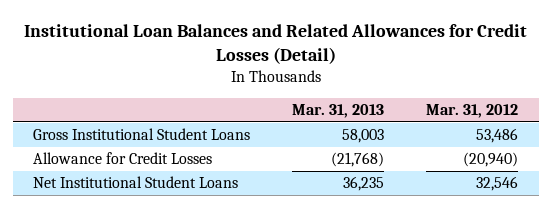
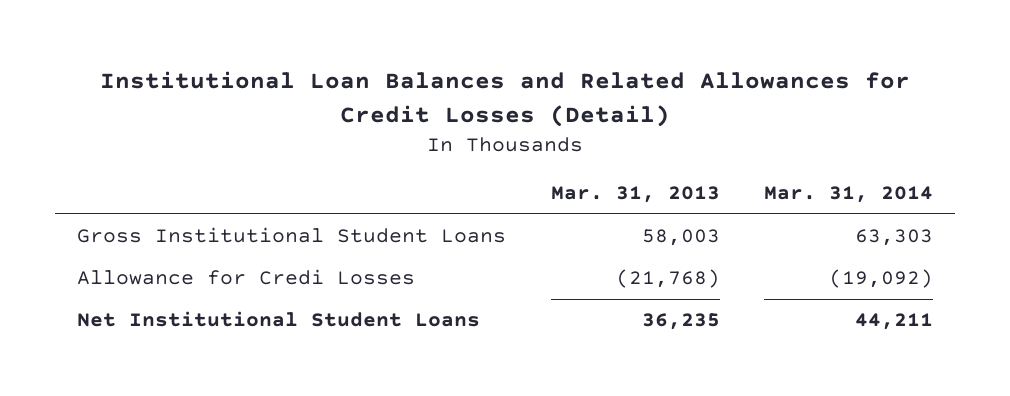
[425,104,518,119] Mar. 31, 2012 -> none
none -> [764,186,934,204] Mar. 31, 2014
[33,152,213,165] Allowance for Credit Losses -> [77,269,416,286] Allowance for Credi Losses

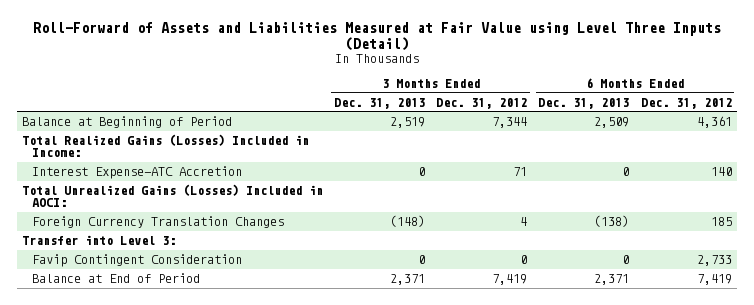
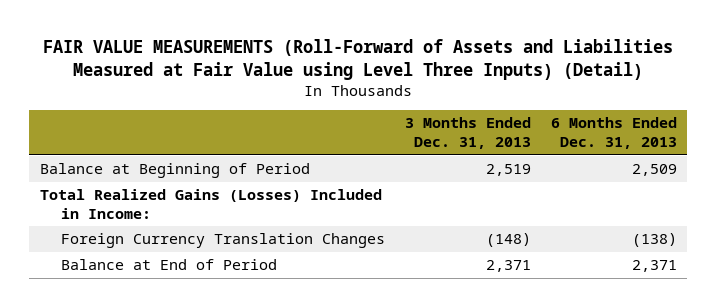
[32,21,721,52] Roll-Forward of Assets and Liabilities Measured at Fair Value using Level Three Inputs (Detail) -> [43,38,674,80] FAIR VALUE MEASUREMENTS (Roll-Forward of Assets and Liabilities Measured at Fair Value using Level Three Inputs) (Detail)
[436,97,528,109] Dec. 31, 2012 -> none
[640,97,732,109] Dec. 31, 2012 -> none
[32,166,243,180] Interest Expense-ATC Accretion -> none
[22,184,324,208] Total Unrealized Gains (Losses) Included in AOCI: -> none
[22,235,177,246] Transfer into Level 3: -> none
[32,254,243,268] Favip Contingent Consideration -> none

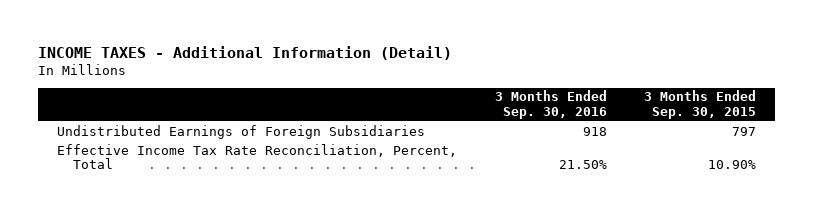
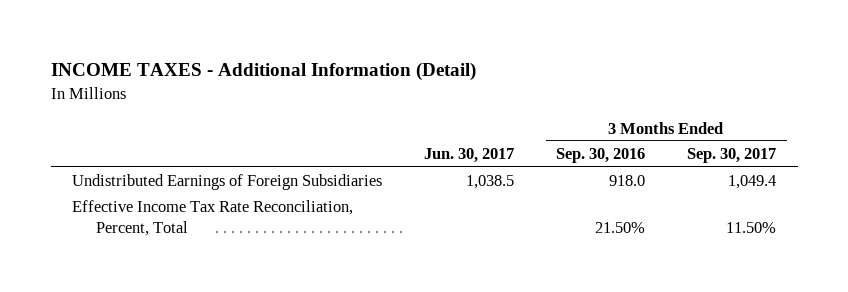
[644,90,757,119] 3 Months Ended Sep. 30, 2015 -> none
none -> [424,148,515,164] Jun. 30, 2017
none -> [687,148,777,164] Sep. 30, 2017
[582,126,607,136] 918 -> [609,175,646,187] 918.0

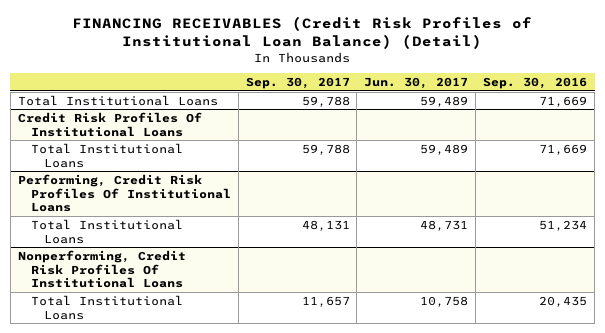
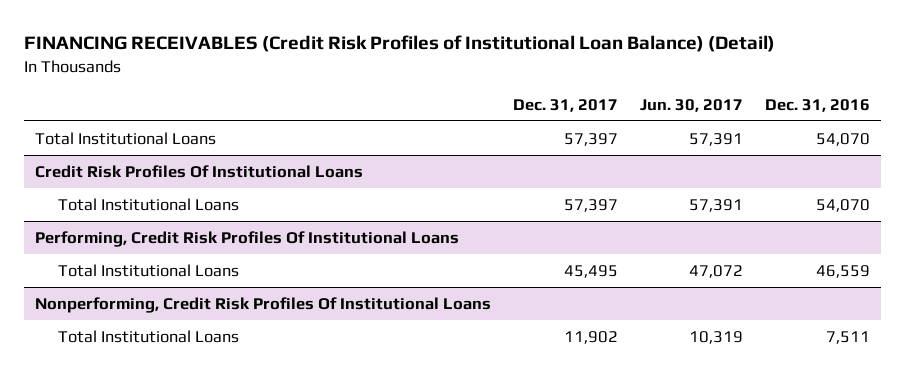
[245,77,350,90] Sep. 30, 2017 -> none
[483,77,588,90] Sep. 30, 2016 -> none
none -> [512,98,618,112] Dec. 31, 2017
none -> [764,98,870,112] Dec. 31, 2016
[420,95,469,107] 59,489 -> [688,132,743,146] 57,391
[420,143,469,155] 59,489 -> [688,198,743,212] 57,391
[420,219,469,231] 48,731 -> [688,264,743,278] 47,072
[420,295,469,307] 10,758 -> [688,330,743,344] 10,319

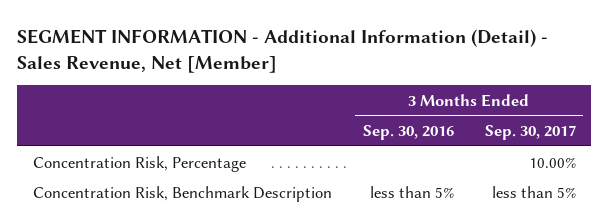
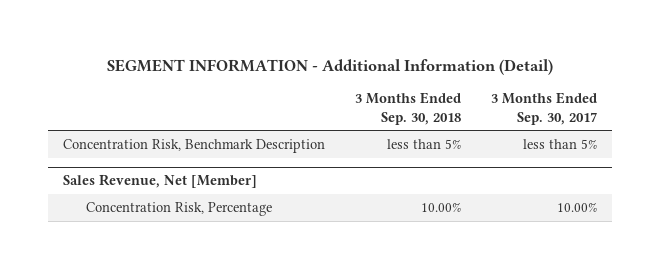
[17,28,549,73] SEGMENT INFORMATION - Additional Information (Detail) - Sales Revenue, Net [Member] -> [107,58,554,75] SEGMENT INFORMATION - Additional Information (Detail)
[362,124,454,140] Sep. 30, 2016 -> none
none -> [355,92,462,125] 3 Months Ended Sep. 30, 2018
[32,155,246,172] Concentration Risk, Percentage -> none
none -> [63,174,258,189] Sales Revenue, Net [Member]
none -> [86,202,273,217] Concentration Risk, Percentage

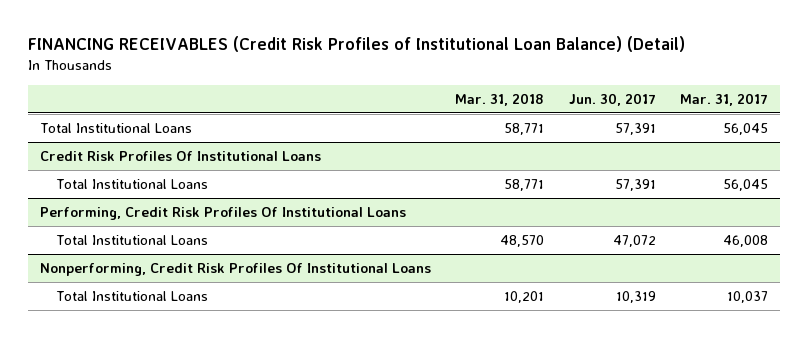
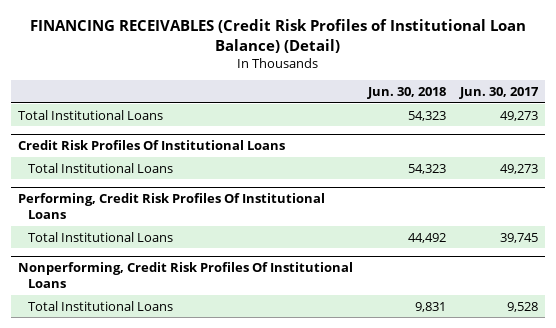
[455,92,545,106] Mar. 31, 2018 -> none
[680,92,769,106] Mar. 31, 2017 -> none
none -> [366,87,446,100] Jun. 30, 2018
[614,122,656,135] 57,391 -> [499,110,538,121] 49,273
[614,178,656,191] 57,391 -> [499,163,538,174] 49,273
[612,234,656,247] 47,072 -> [499,232,538,243] 39,745
[615,290,656,303] 10,319 -> [506,301,538,312] 9,528

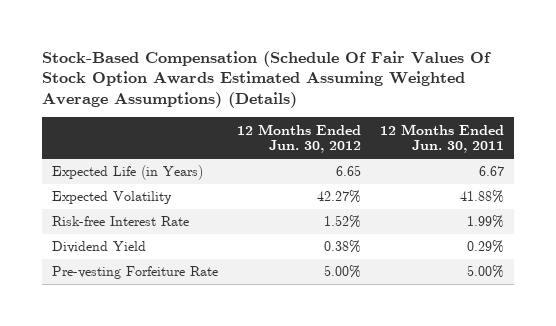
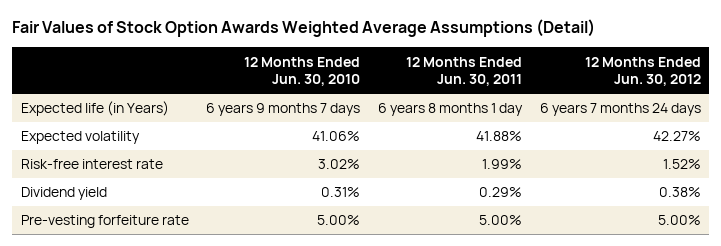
[42,50,492,108] Stock-Based Compensation (Schedule Of Fair Values Of Stock Option Awards Estimated Assuming Weighted Average Assumptions) (Details) -> [11,19,595,38] Fair Values of Stock Option Awards Weighted Average Assumptions (Detail)
none -> [244,56,361,87] 12 Months Ended Jun. 30, 2010
[51,165,203,181] Expected Life (in Years) -> [20,101,169,117] Expected life (in Years)
[336,165,362,177] 6.65 -> [539,103,701,117] 6 years 7 months 24 days
[479,166,505,177] 6.67 -> [377,103,523,117] 6 years 8 months 1 day
[51,191,172,205] Expected Volatility -> [20,131,140,145] Expected volatility
[51,216,189,227] Risk-free Interest Rate -> [20,159,163,170] Risk-free interest rate
[51,241,146,254] Dividend Yield -> [20,187,107,201] Dividend yield
[51,266,218,280] Pre-vesting Forfeiture Rate -> [20,215,189,229] Pre-vesting forfeiture rate

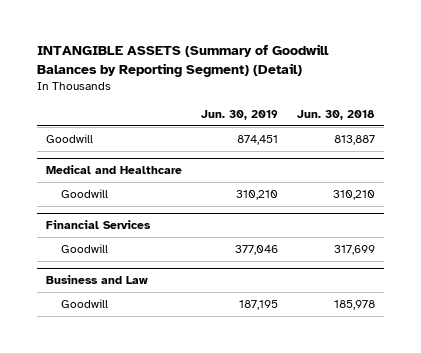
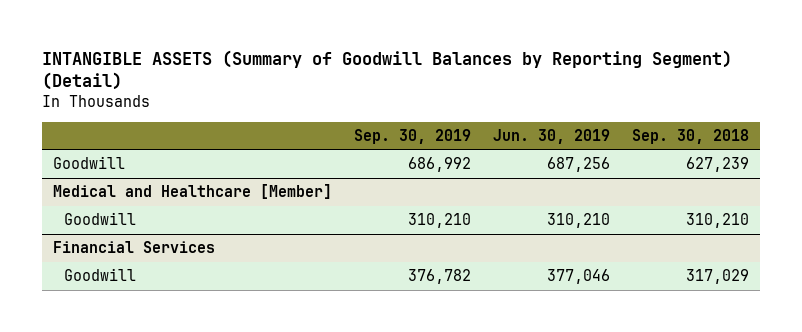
[296,109,375,120] Jun. 30, 2018 -> none
none -> [353,128,471,144] Sep. 30, 2019
none -> [631,128,749,144] Sep. 30, 2018
[237,134,279,145] 874,451 -> [546,157,610,173] 687,256
[46,165,183,175] Medical and Healthcare -> [52,184,332,200] Medical and Healthcare [Member]
[46,275,149,285] Business and Law -> none
[60,298,108,308] Goodwill -> none

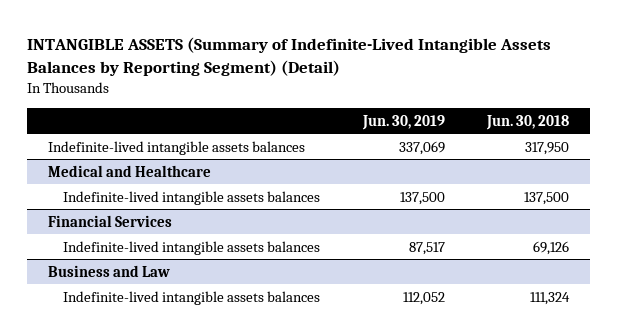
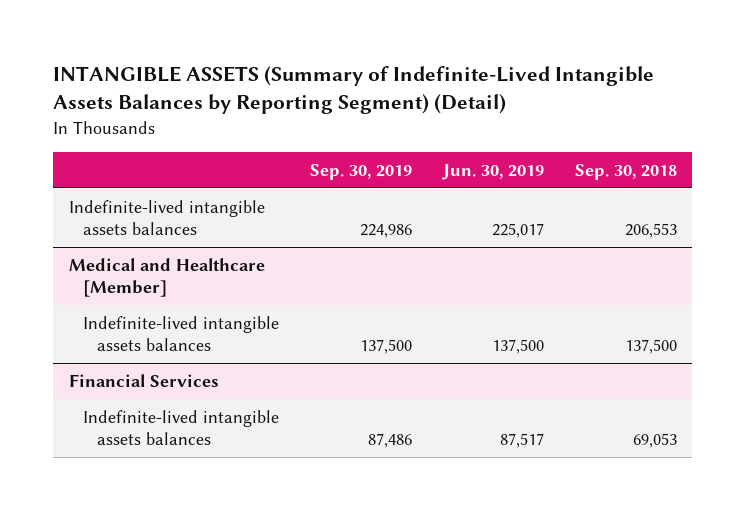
[486,114,570,130] Jun. 30, 2018 -> none
none -> [309,163,412,180] Sep. 30, 2019
none -> [574,163,677,180] Sep. 30, 2018
[398,140,445,155] 337,069 -> [491,222,544,238] 225,017
[47,164,211,177] Medical and Healthcare -> [68,257,265,297] Medical and Healthcare [Member]
[47,264,170,277] Business and Law -> none
[63,290,321,305] Indefinite-lived intangible assets balances -> none

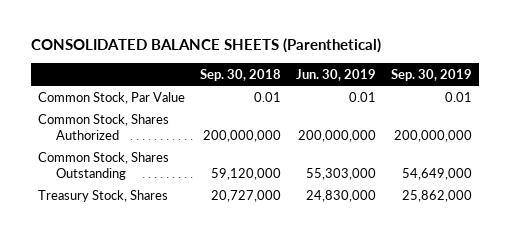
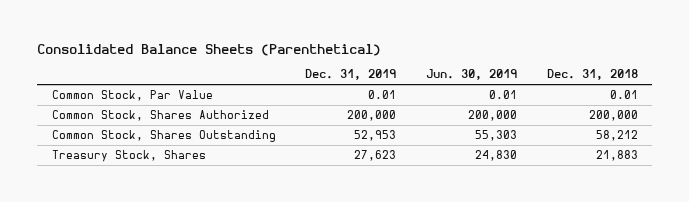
[30,38,381,54] CONSOLIDATED BALANCE SHEETS (Parenthetical) -> [36,43,381,56] Consolidated Balance Sheets (Parenthetical)
[200,68,282,81] Sep. 30, 2018 -> none
[390,68,472,81] Sep. 30, 2019 -> none
none -> [305,69,397,81] Dec. 31, 2019
none -> [546,69,638,81] Dec. 31, 2018
[297,130,376,143] 200,000,000 -> [467,110,517,122] 200,000
[305,168,376,181] 55,303,000 -> [474,130,517,142] 55,303
[305,189,376,202] 24,830,000 -> [474,150,517,162] 24,830

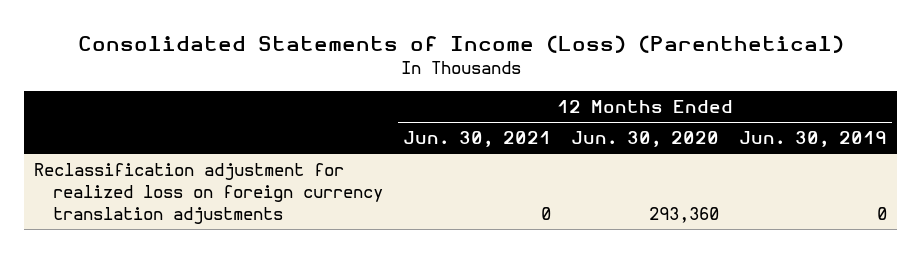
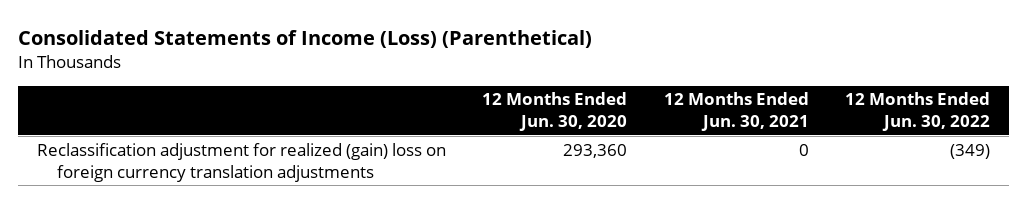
[739,131,888,148] Jun. 30, 2019 -> none
none -> [845,92,991,132] 12 Months Ended Jun. 30, 2022
[34,163,384,225] Reclassification adjustment for realized loss on foreign currency translation adjustments -> [36,142,446,182] Reclassification adjustment for realized (gain) loss on foreign currency translation adjustments

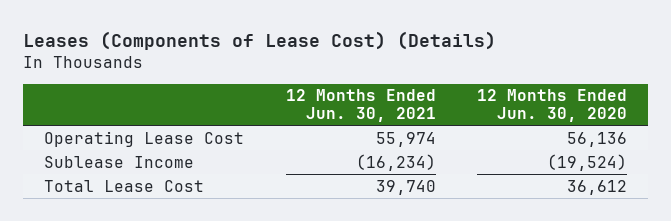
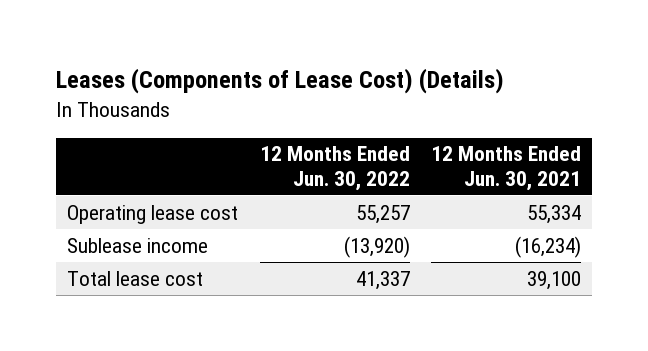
[477,89,628,123] 12 Months Ended Jun. 30, 2020 -> none
none -> [259,146,410,191] 12 Months Ended Jun. 30, 2022
[43,130,244,147] Operating Lease Cost -> [66,204,238,224] Operating lease cost
[375,131,436,147] 55,974 -> [527,204,582,224] 55,334
[43,155,194,168] Sublease Income -> [66,237,208,253] Sublease income
[43,179,204,192] Total Lease Cost -> [66,270,203,286] Total lease cost
[375,179,436,195] 39,740 -> [527,270,582,290] 39,100

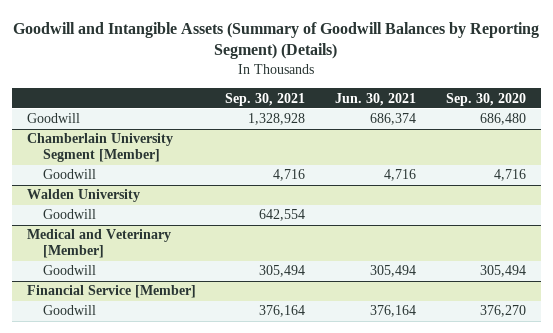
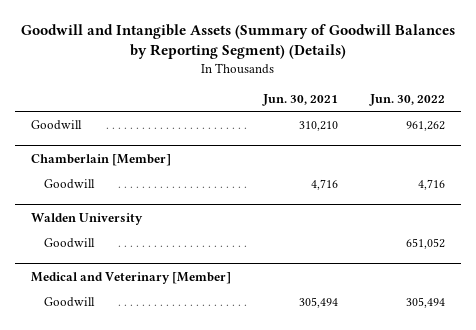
[225,92,306,106] Sep. 30, 2021 -> none
[445,92,526,106] Sep. 30, 2020 -> none
none -> [369,93,446,106] Jun. 30, 2022
[370,113,417,126] 686,374 -> [298,120,338,131] 310,210
[26,133,173,163] Chamberlain University Segment [Member] -> [30,153,171,166] Chamberlain [Member]
[26,285,196,299] Financial Service [Member] -> none
[43,305,97,316] Goodwill -> none

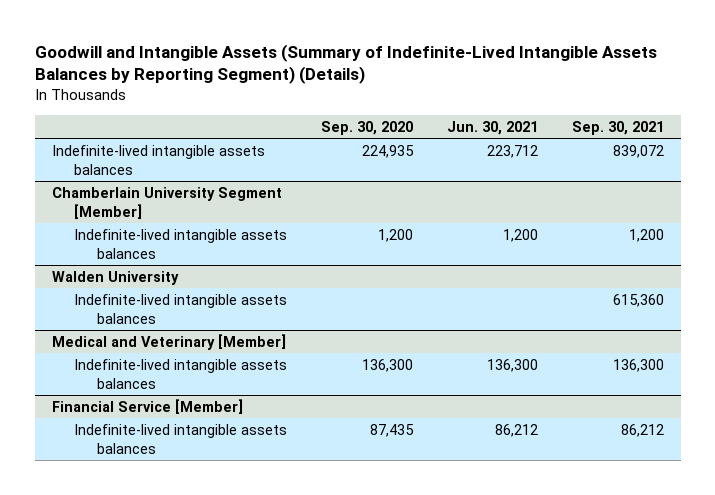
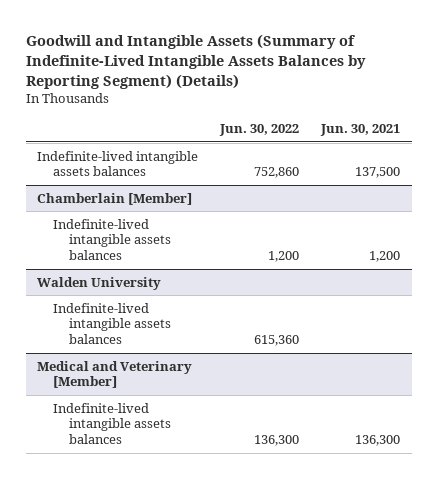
[321,120,414,135] Sep. 30, 2020 -> none
[571,120,664,135] Sep. 30, 2021 -> none
none -> [219,124,300,137] Jun. 30, 2022
[486,144,538,158] 223,712 -> [355,167,401,179] 137,500
[51,186,282,219] Chamberlain University Segment [Member] -> [37,192,193,205] Chamberlain [Member]
[51,398,243,414] Financial Service [Member] -> none
[74,423,288,454] Indefinite-lived intangible assets balances -> none

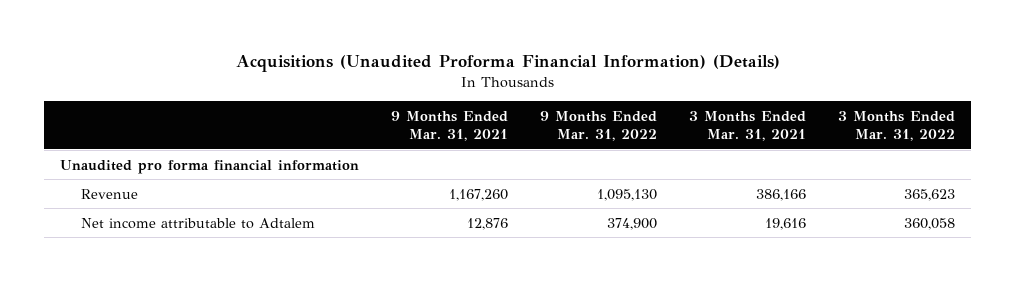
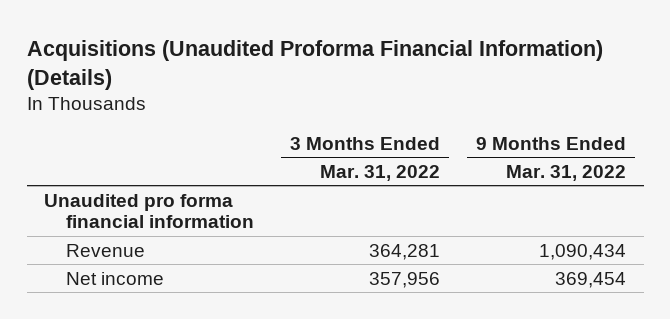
[391,110,509,142] 9 Months Ended Mar. 31, 2021 -> none
[688,110,806,142] 3 Months Ended Mar. 31, 2021 -> none
[597,188,658,201] 1,095,130 -> [538,243,626,260] 1,090,434
[903,188,955,201] 365,623 -> [369,243,441,260] 364,281
[80,217,315,229] Net income attributable to Adtalem -> [66,271,165,285] Net income
[607,217,658,230] 374,900 -> [554,271,626,288] 369,454
[903,217,955,230] 360,058 -> [369,271,441,288] 357,956

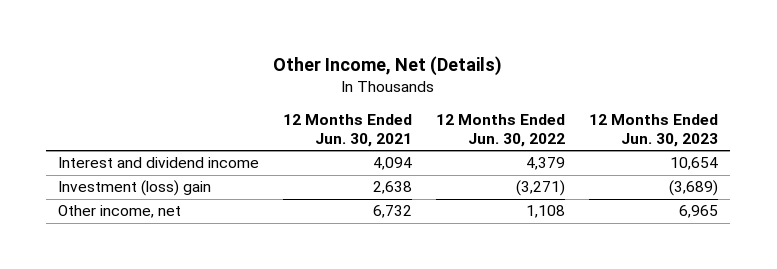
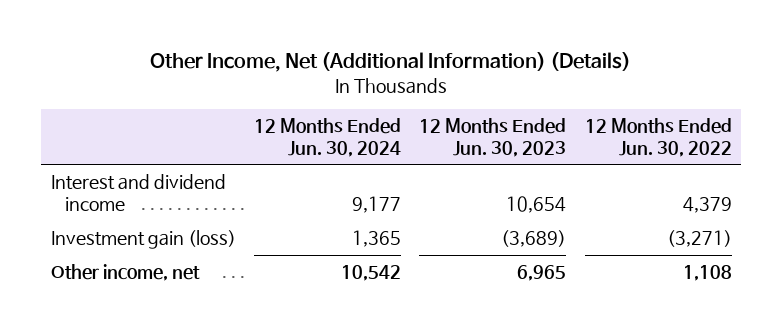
[273,55,503,76] Other Income, Net (Details) -> [150,52,632,73] Other Income, Net (Additional Information) (Details)
[283,113,413,148] 12 Months Ended Jun. 30, 2021 -> none
none -> [253,118,401,157] 12 Months Ended Jun. 30, 2024
[58,180,212,197] Investment (loss) gain -> [50,230,236,250] Investment gain (loss)

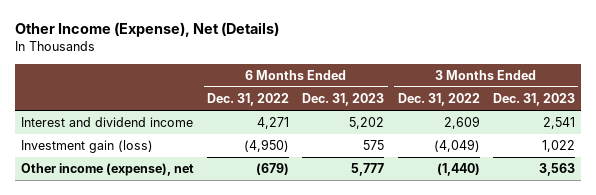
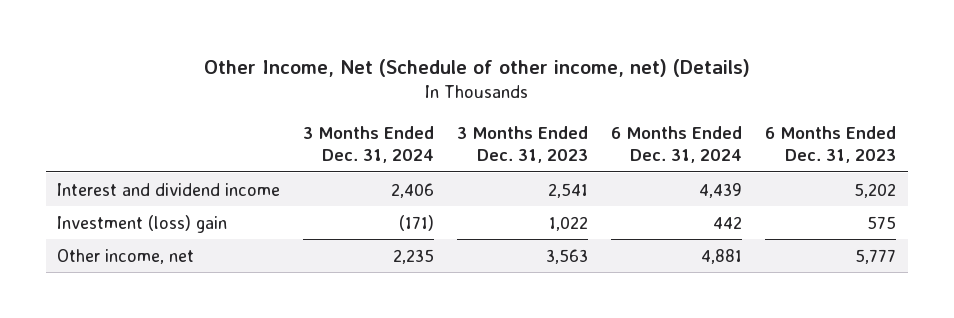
[14,22,279,38] Other Income (Expense), Net (Details) -> [203,58,750,77] Other Income, Net (Schedule of other income, net) (Details)
[207,93,290,107] Dec. 31, 2022 -> none
[397,93,480,107] Dec. 31, 2022 -> none
none -> [303,125,435,164] 3 Months Ended Dec. 31, 2024
none -> [611,125,743,164] 6 Months Ended Dec. 31, 2024
[21,140,154,154] Investment gain (loss) -> [57,214,228,233] Investment (loss) gain
[21,163,195,177] Other income (expense), net -> [57,248,195,264] Other income, net

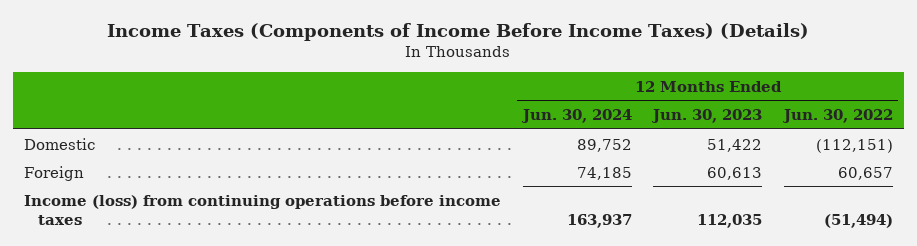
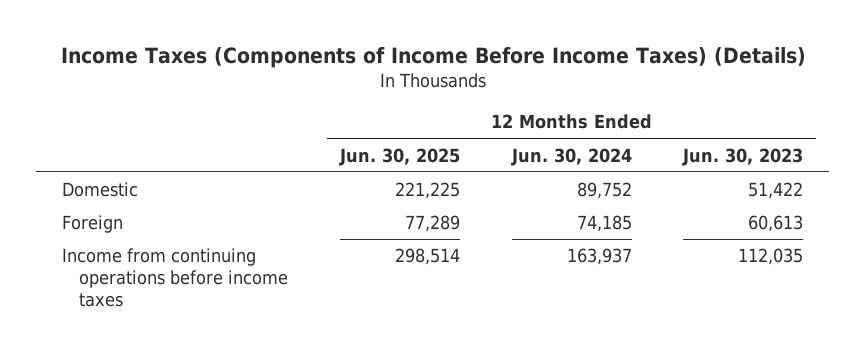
[781,109,893,124] Jun. 30, 2022 -> none
none -> [338,147,460,166] Jun. 30, 2025
[24,194,502,225] Income (loss) from continuing operations before income taxes -> [61,248,289,307] Income from continuing operations before income taxes

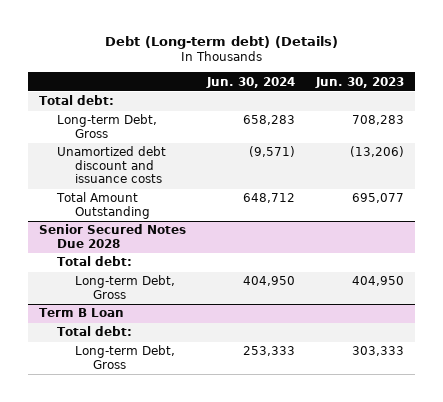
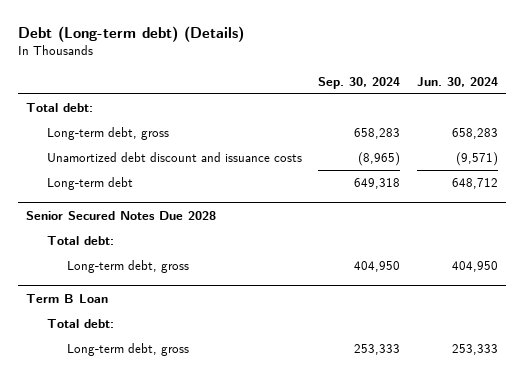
[315,76,405,88] Jun. 30, 2023 -> none
none -> [318,76,401,89] Sep. 30, 2024
[56,114,157,138] Long-term Debt, Gross -> [46,127,169,141] Long-term debt, gross
[55,192,150,219] Total Amount Outstanding -> [46,177,133,191] Long-term debt
[74,275,175,299] Long-term Debt, Gross -> [67,260,190,274] Long-term debt, gross
[74,345,175,369] Long-term Debt, Gross -> [67,343,190,357] Long-term debt, gross

